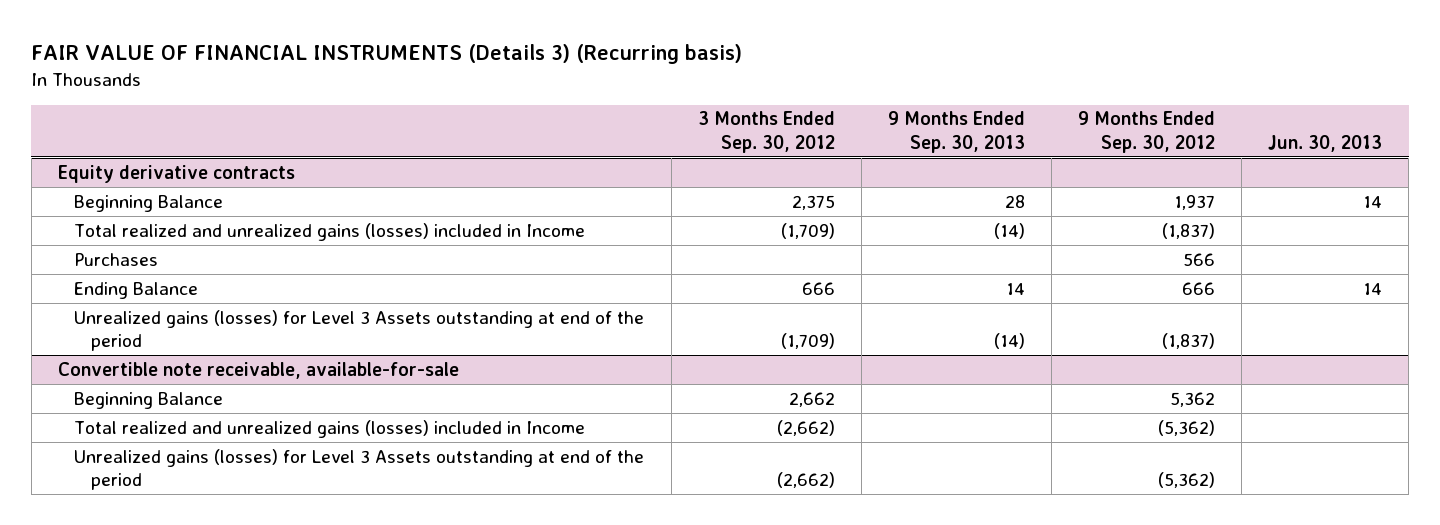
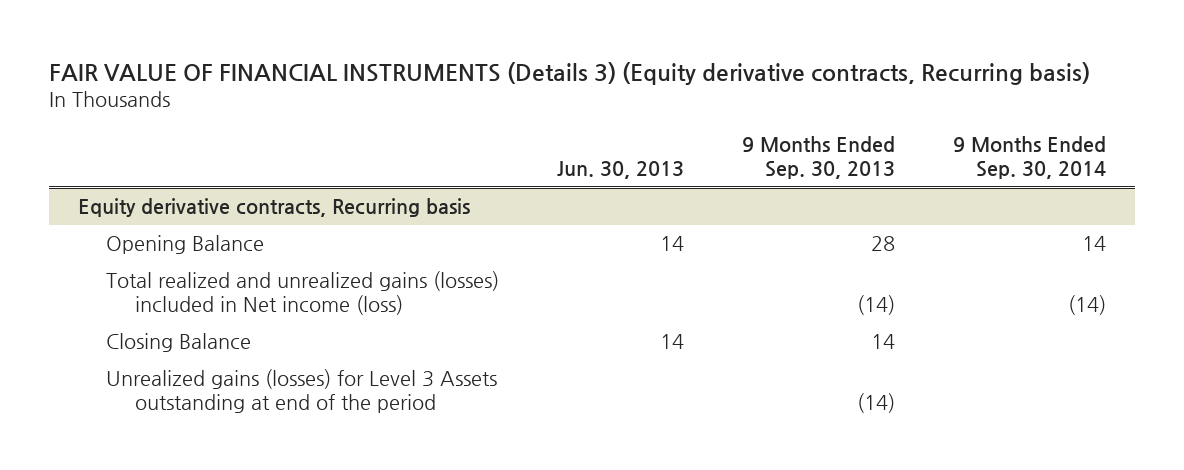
[31,44,743,65] FAIR VALUE OF FINANCIAL INSTRUMENTS (Details 3) (Recurring basis) -> [49,61,1091,85] FAIR VALUE OF FINANCIAL INSTRUMENTS (Details 3) (Equity derivative contracts, Recurring basis)
[697,111,835,153] 3 Months Ended Sep. 30, 2012 -> none
[1078,111,1216,153] 9 Months Ended Sep. 30, 2012 -> none
none -> [952,136,1106,180] 9 Months Ended Sep. 30, 2014
[74,252,159,266] Purchases -> none
[57,164,295,183] Equity derivative contracts -> [78,198,471,218] Equity derivative contracts, Recurring basis
[74,194,224,212] Beginning Balance -> [106,235,265,255] Opening Balance
[74,222,586,241] Total realized and unrealized gains (losses) included in Income -> [106,271,500,316] Total realized and unrealized gains (losses) included in Net income (loss)
[74,281,199,299] Ending Balance -> [106,333,252,353] Closing Balance
[57,361,459,379] Convertible note receivable, available-for-sale -> none
[74,391,224,409] Beginning Balance -> none
[74,419,586,438] Total realized and unrealized gains (losses) included in Income -> none
[74,448,645,491] Unrealized gains (losses) for Level 3 Assets outstanding at end of the period -> none

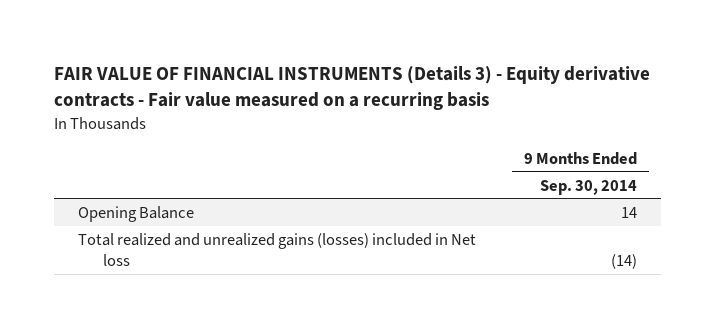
[49,61,1091,85] FAIR VALUE OF FINANCIAL INSTRUMENTS (Details 3) (Equity derivative contracts, Recurring basis) -> [54,66,651,111] FAIR VALUE OF FINANCIAL INSTRUMENTS (Details 3) - Equity derivative contracts - Fair value measured on a recurring basis
[557,161,685,180] Jun. 30, 2013 -> none
[742,136,896,180] 9 Months Ended Sep. 30, 2013 -> none
[78,198,471,218] Equity derivative contracts, Recurring basis -> none
[106,333,252,353] Closing Balance -> none
[106,369,498,414] Unrealized gains (losses) for Level 3 Assets outstanding at end of the period -> none
[106,271,500,316] Total realized and unrealized gains (losses) included in Net income (loss) -> [78,232,477,267] Total realized and unrealized gains (losses) included in Net loss

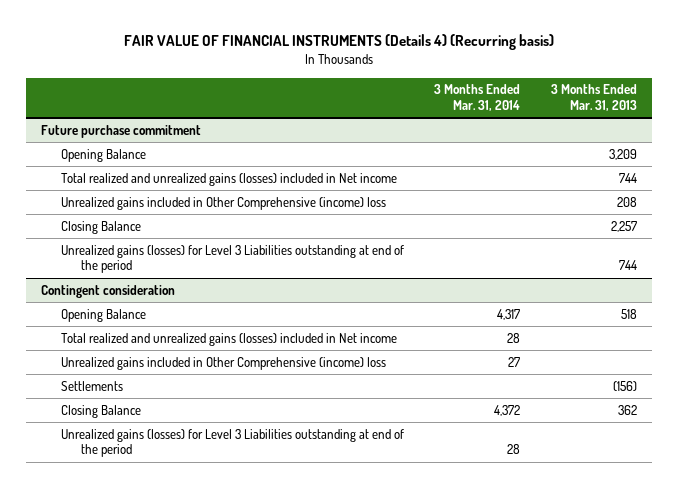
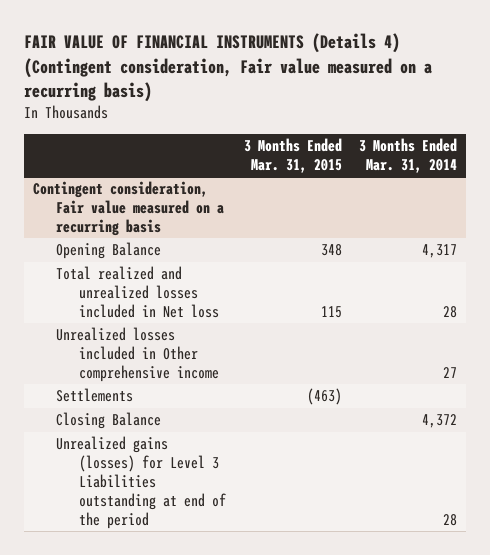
[123,34,554,51] FAIR VALUE OF FINANCIAL INSTRUMENTS (Details 4) (Recurring basis) -> [23,33,432,102] FAIR VALUE OF FINANCIAL INSTRUMENTS (Details 4) (Contingent consideration, Fair value measured on a recurring basis)
[550,84,637,111] 3 Months Ended Mar. 31, 2013 -> none
none -> [243,138,342,174] 3 Months Ended Mar. 31, 2015
[41,124,202,138] Future purchase commitment -> none
[60,148,146,162] Opening Balance -> none
[60,172,397,186] Total realized and unrealized gains (losses) included in Net income -> none
[60,196,386,210] Unrealized gains included in Other Comprehensive (income) loss -> none
[60,220,141,234] Closing Balance -> none
[60,244,404,274] Unrealized gains (losses) for Level 3 Liabilities outstanding at end of the period -> none
[41,284,176,298] Contingent consideration -> [32,181,224,237] Contingent consideration, Fair value measured on a recurring basis
[60,332,397,346] Total realized and unrealized gains (losses) included in Net income -> [55,266,220,319] Total realized and unrealized losses included in Net loss
[60,356,386,370] Unrealized gains included in Other Comprehensive (income) loss -> [55,327,220,383] Unrealized losses included in Other comprehensive income

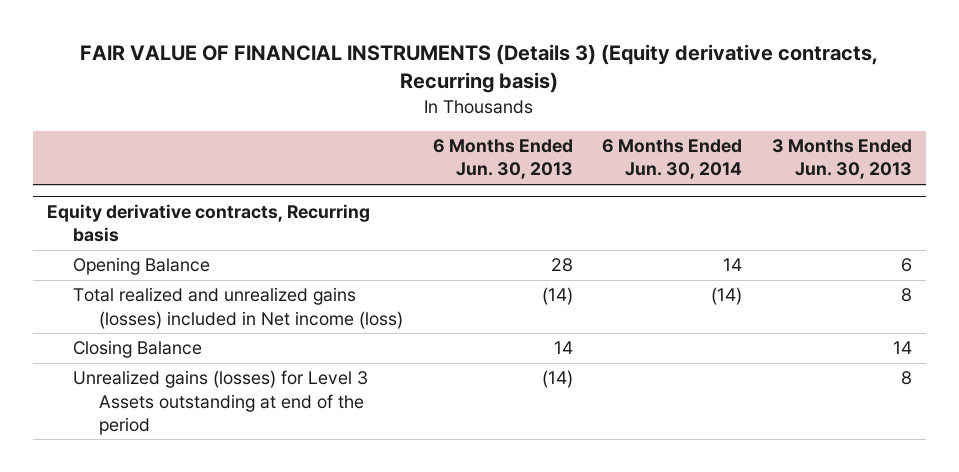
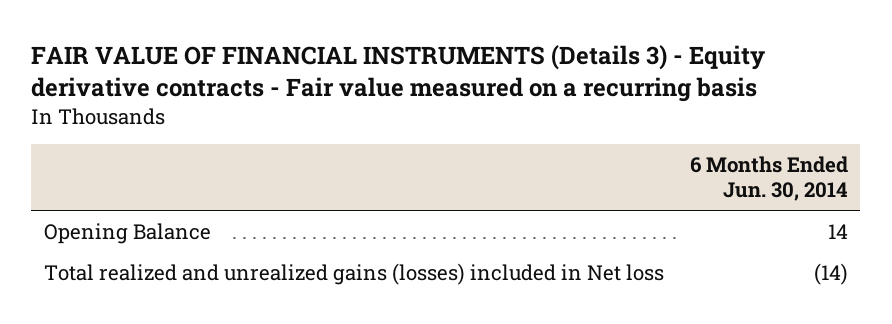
[80,44,879,94] FAIR VALUE OF FINANCIAL INSTRUMENTS (Details 3) (Equity derivative contracts, Recurring basis) -> [31,44,766,102] FAIR VALUE OF FINANCIAL INSTRUMENTS (Details 3) - Equity derivative contracts - Fair value measured on a recurring basis
[432,139,573,180] 6 Months Ended Jun. 30, 2013 -> none
[771,139,912,180] 3 Months Ended Jun. 30, 2013 -> none
[47,204,371,243] Equity derivative contracts, Recurring basis -> none
[73,340,203,359] Closing Balance -> none
[73,370,369,435] Unrealized gains (losses) for Level 3 Assets outstanding at end of the period -> none
[73,287,404,329] Total realized and unrealized gains (losses) included in Net income (loss) -> [44,262,665,285] Total realized and unrealized gains (losses) included in Net loss

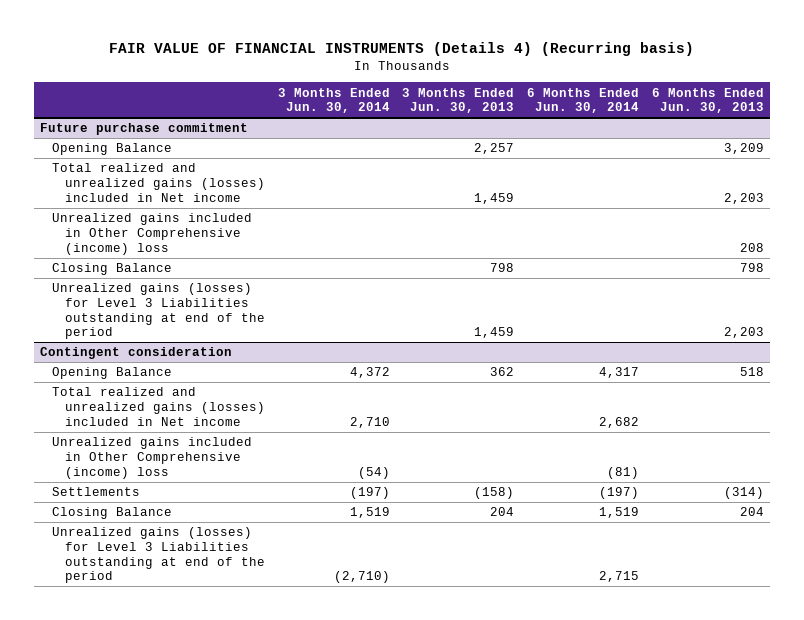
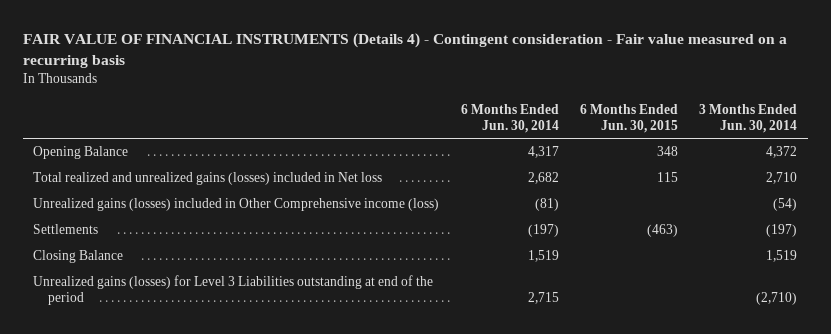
[108,42,694,57] FAIR VALUE OF FINANCIAL INSTRUMENTS (Details 4) (Recurring basis) -> [22,32,787,68] FAIR VALUE OF FINANCIAL INSTRUMENTS (Details 4) - Contingent consideration - Fair value measured on a recurring basis
[402,87,515,114] 3 Months Ended Jun. 30, 2013 -> none
[651,87,764,114] 6 Months Ended Jun. 30, 2013 -> none
none -> [579,103,678,133] 6 Months Ended Jun. 30, 2015
[40,123,249,136] Future purchase commitment -> none
[52,143,173,156] Opening Balance -> none
[52,163,265,202] Total realized and unrealized gains (losses) included in Net income -> none
[52,213,253,255] Unrealized gains included in Other Comprehensive (income) loss -> none
[52,263,173,276] Closing Balance -> none
[52,283,265,340] Unrealized gains (losses) for Level 3 Liabilities outstanding at end of the period -> none
[40,347,233,360] Contingent consideration -> none
[52,387,265,426] Total realized and unrealized gains (losses) included in Net income -> [33,172,383,186] Total realized and unrealized gains (losses) included in Net loss
[52,437,253,479] Unrealized gains included in Other Comprehensive (income) loss -> [33,198,440,212] Unrealized gains (losses) included in Other Comprehensive income (loss)

